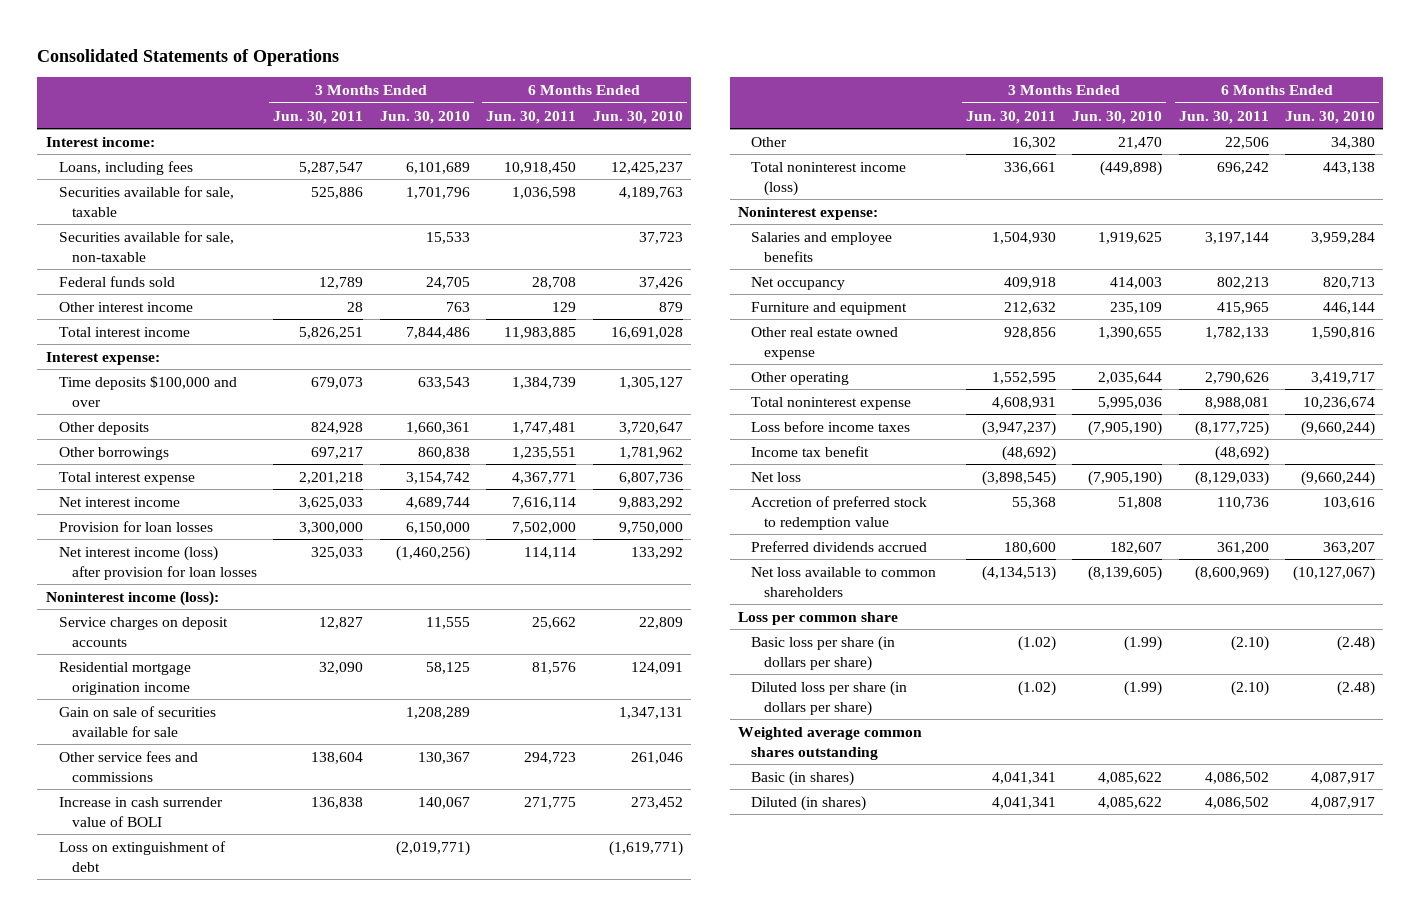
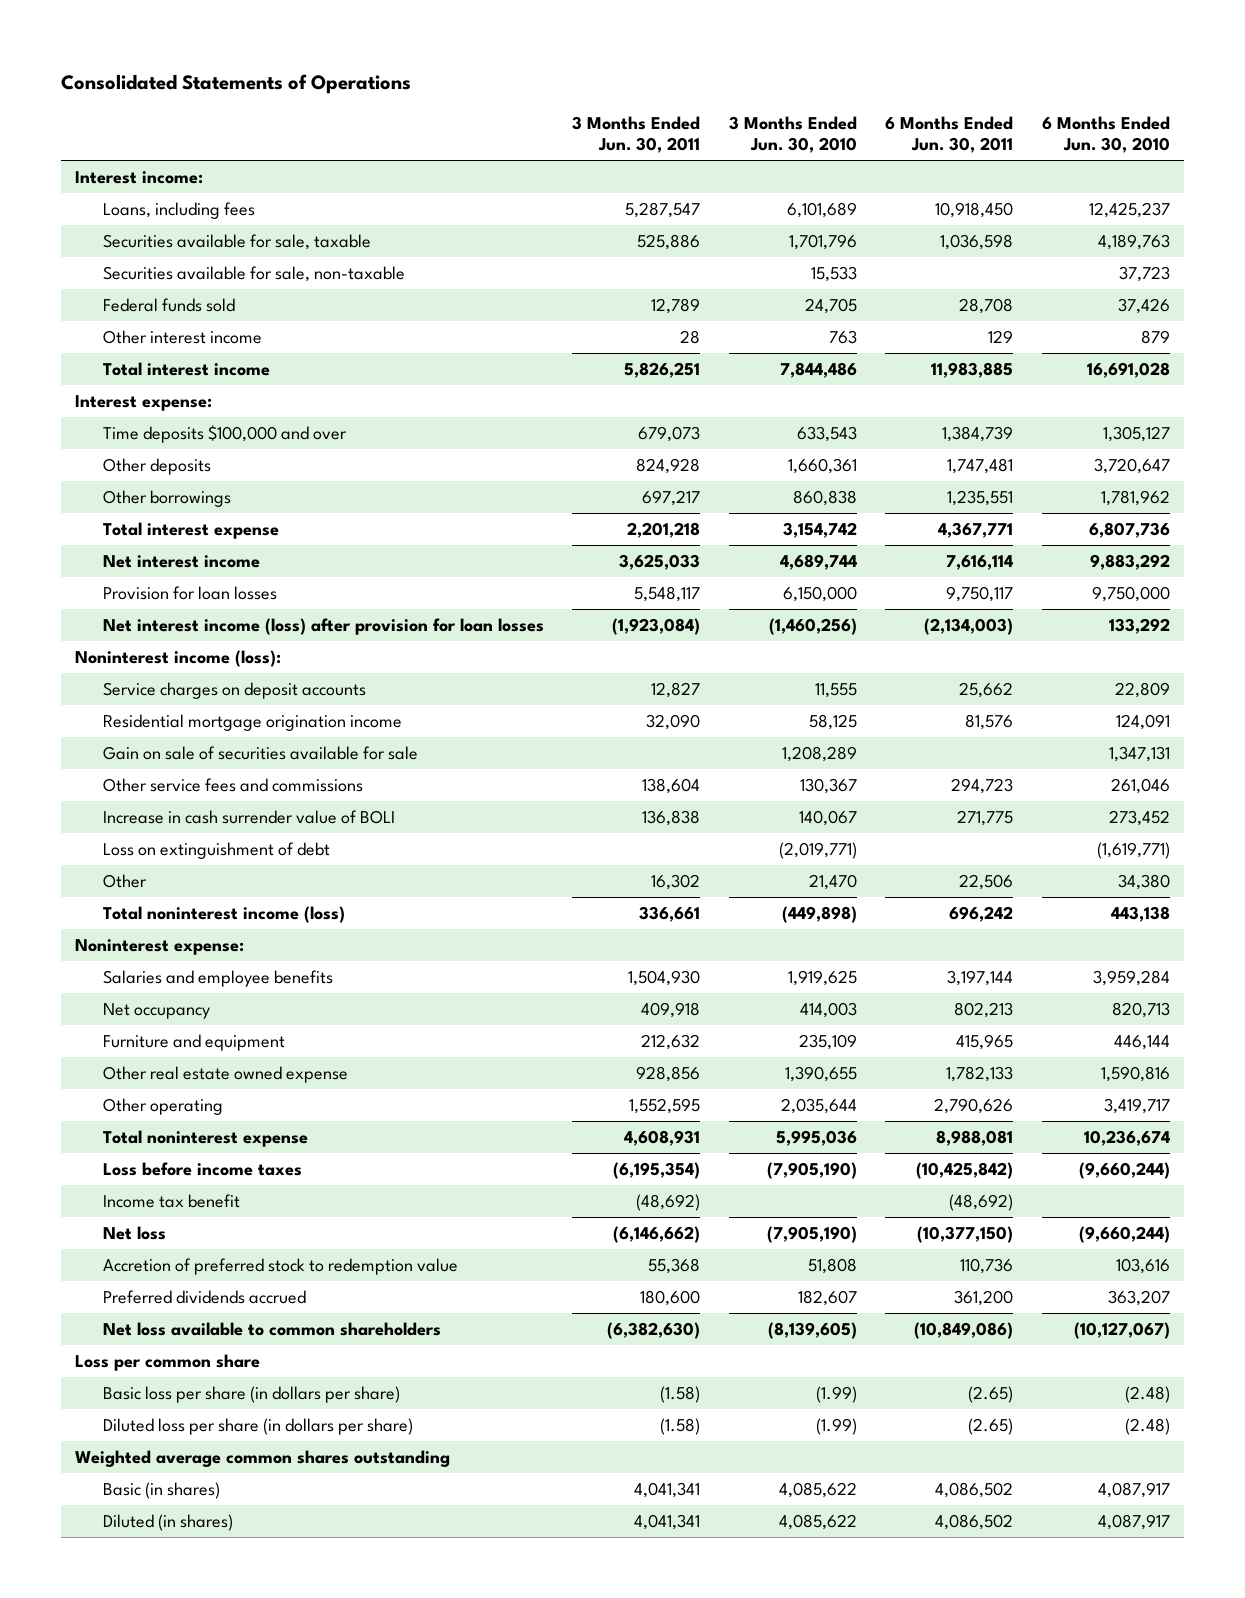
[299,521,364,534] 3,300,000 -> [634,585,701,602] 5,548,117
[512,521,577,534] 7,502,000 -> [946,585,1014,602] 9,750,117
[311,546,364,559] 325,033 -> [612,617,701,635] (1,923,084)
[524,546,577,559] 114,114 -> [924,617,1014,635] (2,134,003)
[981,420,1056,436] (3,947,237) -> [613,1161,701,1179] (6,195,354)
[1194,420,1269,436] (8,177,725) -> [916,1161,1014,1179] (10,425,842)
[981,470,1056,486] (3,898,545) -> [613,1225,701,1243] (6,146,662)
[1194,470,1269,486] (8,129,033) -> [917,1225,1014,1243] (10,377,150)
[981,565,1056,581] (4,134,513) -> [607,1321,701,1339] (6,382,630)
[1194,565,1269,581] (8,600,969) -> [914,1321,1014,1339] (10,849,086)
[1017,635,1056,651] (1.02) -> [660,1385,701,1403] (1.58)
[1230,635,1269,651] (2.10) -> [968,1385,1014,1403] (2.65)
[1017,680,1056,696] (1.02) -> [660,1417,701,1435] (1.58)
[1230,680,1269,696] (2.10) -> [968,1417,1014,1435] (2.65)

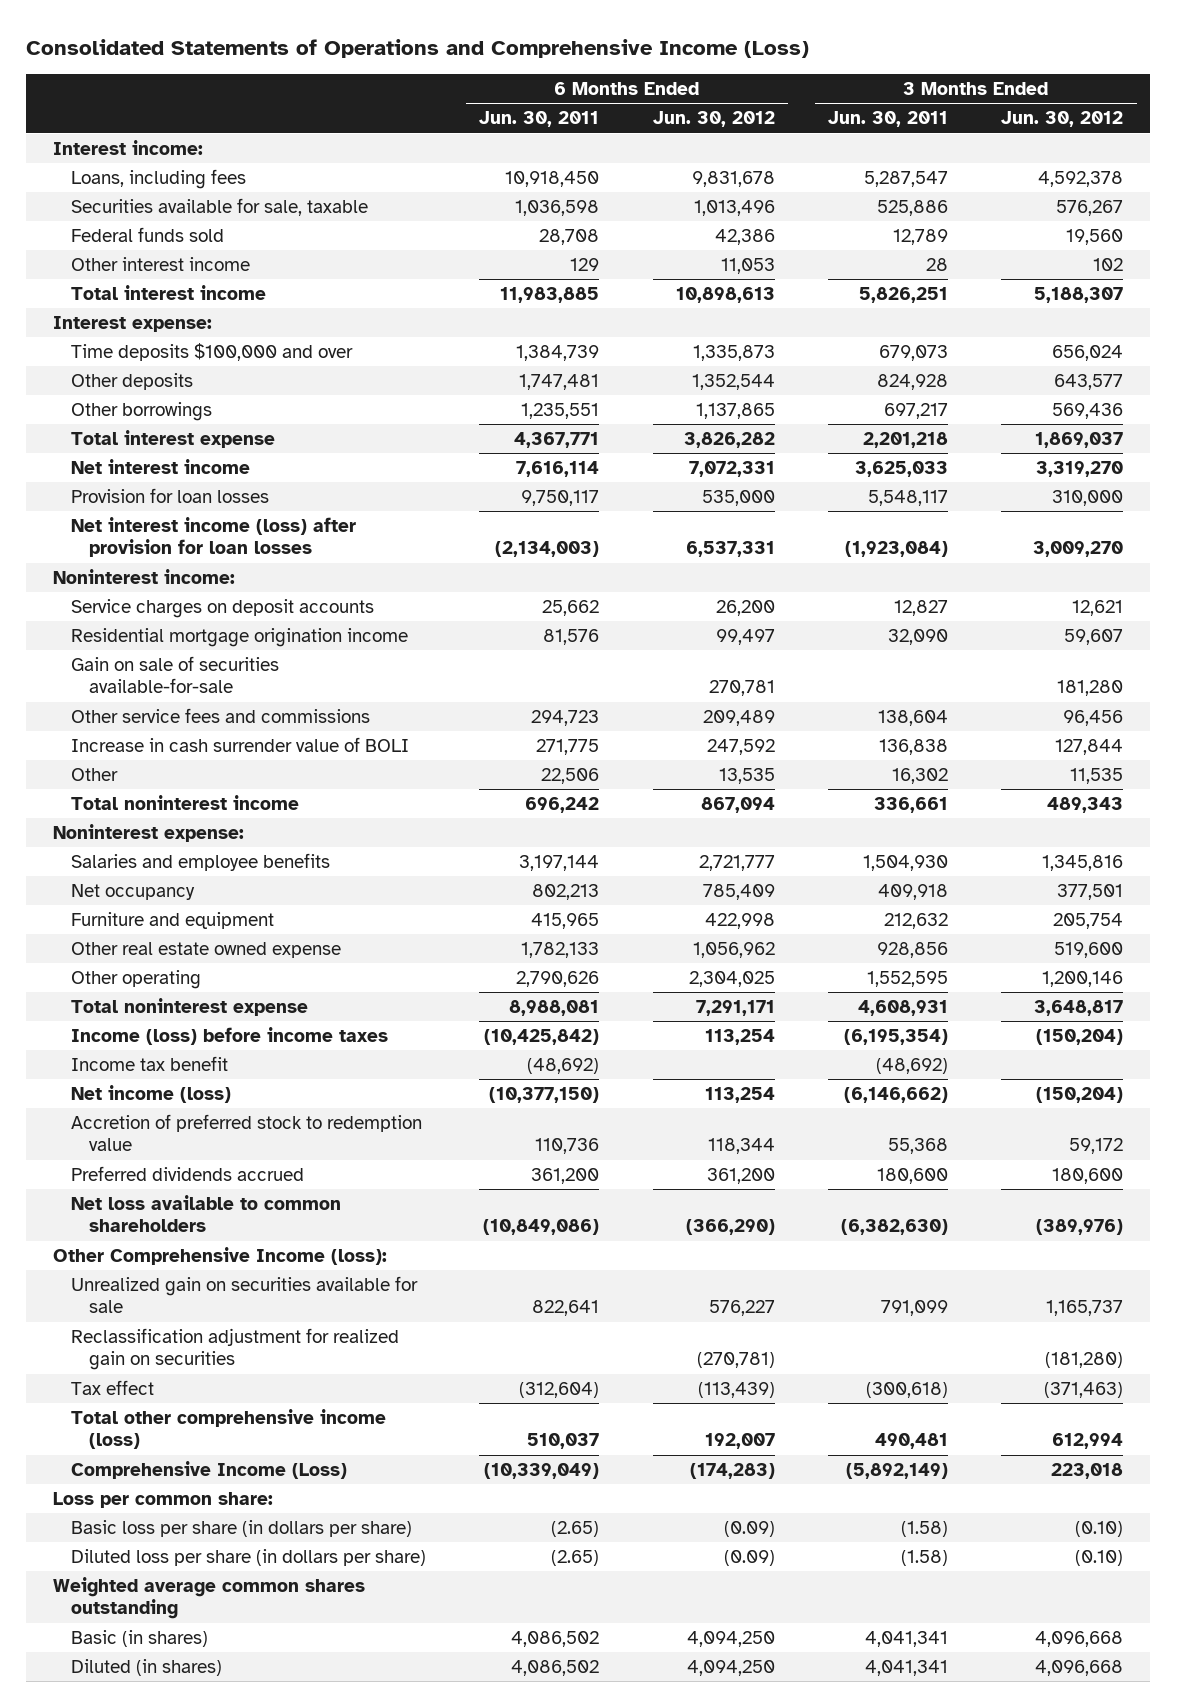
[61,74,412,95] Consolidated Statements of Operations -> [26,39,810,59] Consolidated Statements of Operations and Comprehensive Income (Loss)
[728,115,857,154] 3 Months Ended Jun. 30, 2010 -> none
[1041,115,1170,154] 6 Months Ended Jun. 30, 2010 -> none
none -> [652,111,775,128] Jun. 30, 2012
none -> [1001,111,1124,128] Jun. 30, 2012
[102,265,405,282] Securities available for sale, non-taxable -> none
[75,649,282,667] Noninterest income (loss): -> [53,569,236,585] Noninterest income:
[102,745,418,760] Gain on sale of securities available for sale -> [70,656,279,694] Gain on sale of securities available-for-sale
[102,841,330,859] Loss on extinguishment of debt -> none
[102,905,345,923] Total noninterest income (loss) -> [70,795,299,811] Total noninterest income
[102,1161,302,1176] Loss before income taxes -> [70,1027,388,1046] Income (loss) before income taxes
[102,1225,166,1240] Net loss -> [70,1085,231,1104] Net income (loss)
none -> [53,1247,388,1266] Other Comprehensive Income (loss):
none -> [70,1276,418,1314] Unrealized gain on securities available for sale
none -> [70,1328,399,1371] Reclassification adjustment for realized gain on securities
none -> [70,1380,154,1396] Tax effect
none -> [70,1409,386,1450] Total other comprehensive income (loss)
none -> [70,1461,347,1480] Comprehensive Income (Loss)
[75,1353,261,1371] Loss per common share -> [53,1492,274,1509] Loss per common share:

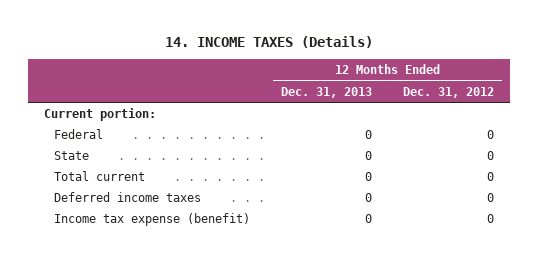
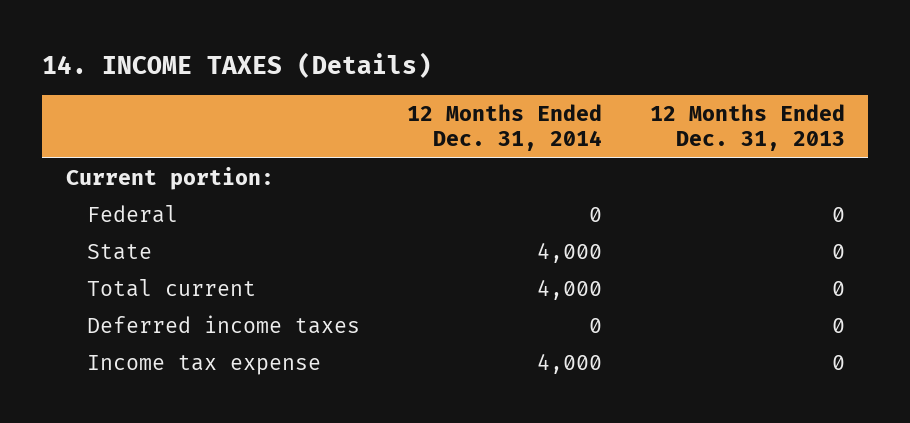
[403,86,495,98] Dec. 31, 2012 -> none
none -> [407,103,603,152] 12 Months Ended Dec. 31, 2014
[53,213,250,227] Income tax expense (benefit) -> [86,354,321,375] Income tax expense

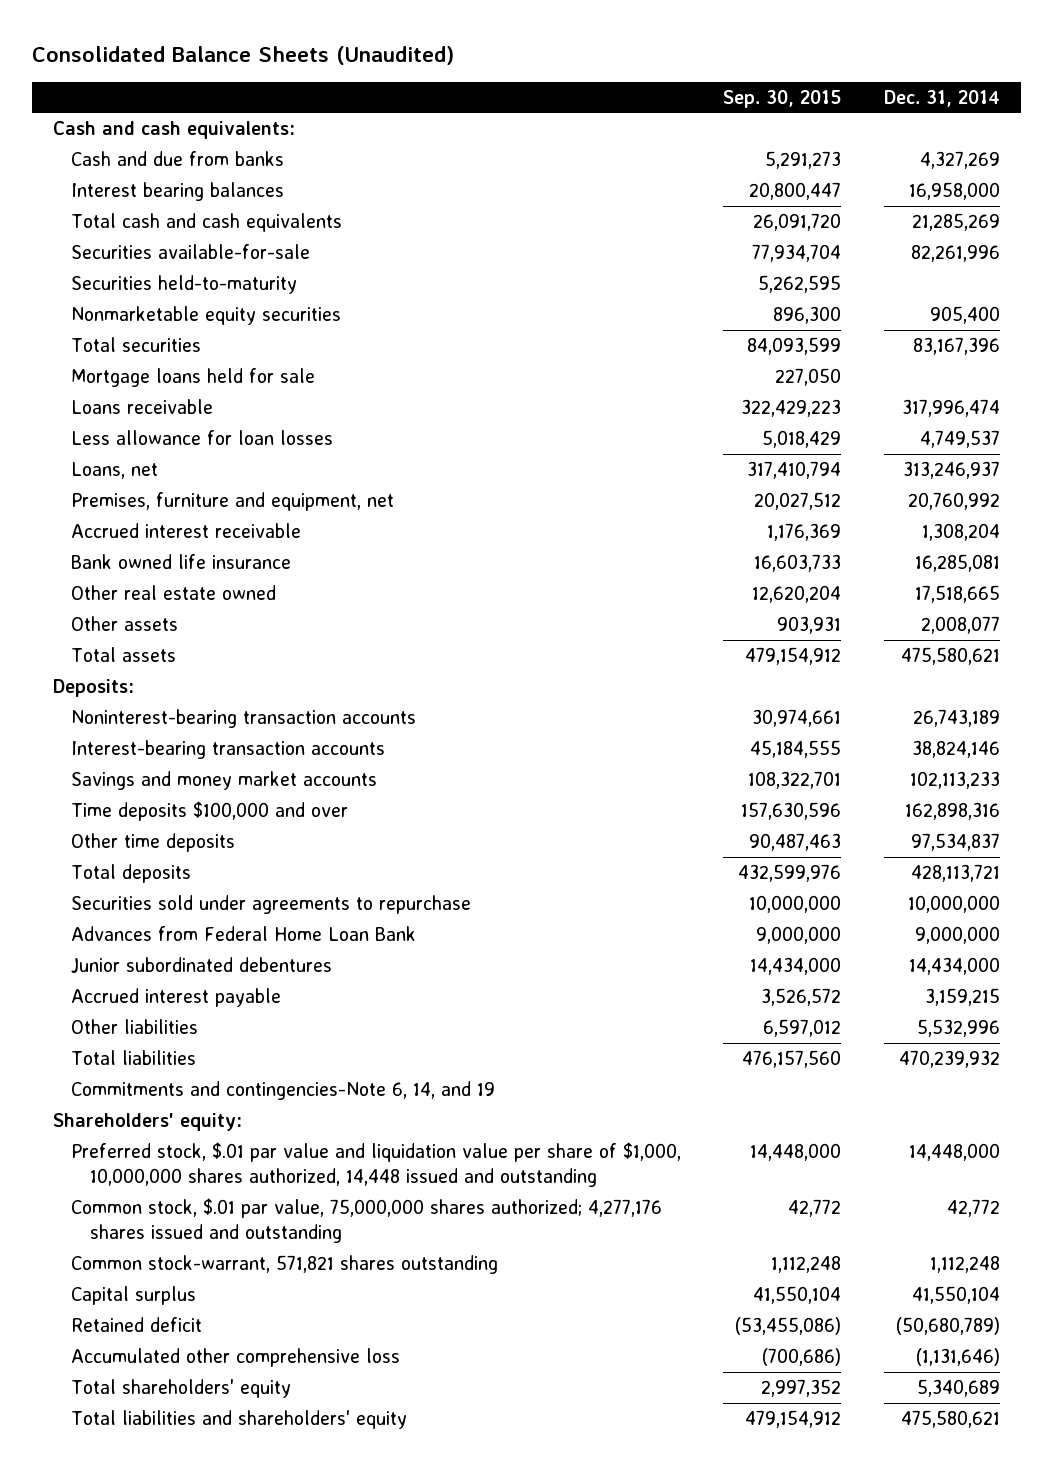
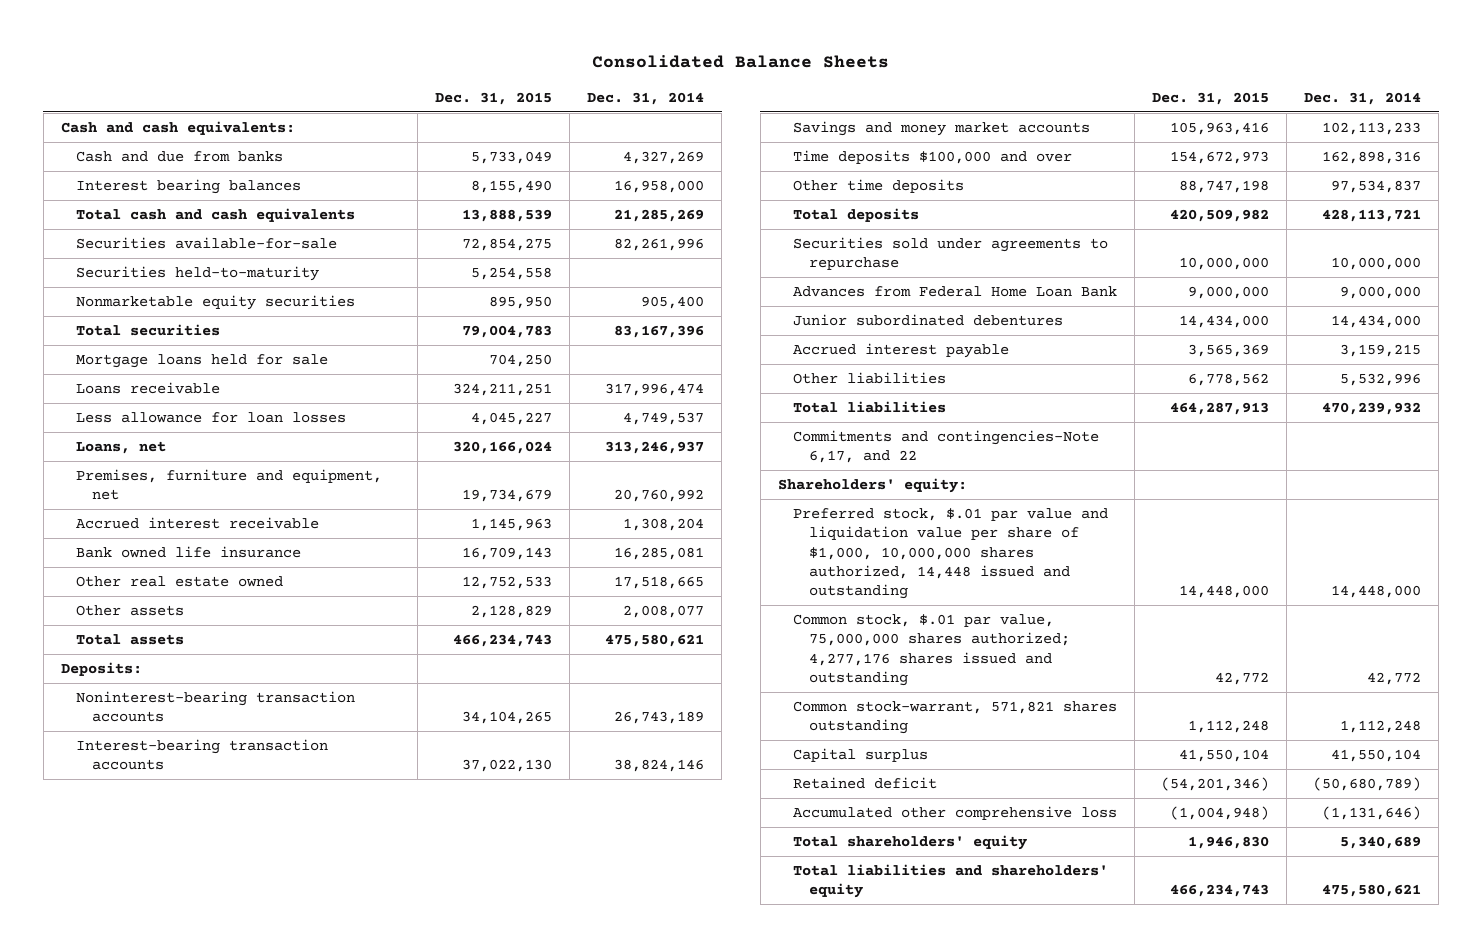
[31,46,454,66] Consolidated Balance Sheets (Unaudited) -> [591,55,889,69] Consolidated Balance Sheets
[723,89,842,108] Sep. 30, 2015 -> none
none -> [435,91,553,105] Dec. 31, 2015
[71,1081,496,1101] Commitments and contingencies-Note 6, 14, and 19 -> [793,430,1100,464] Commitments and contingencies-Note 6,17, and 22

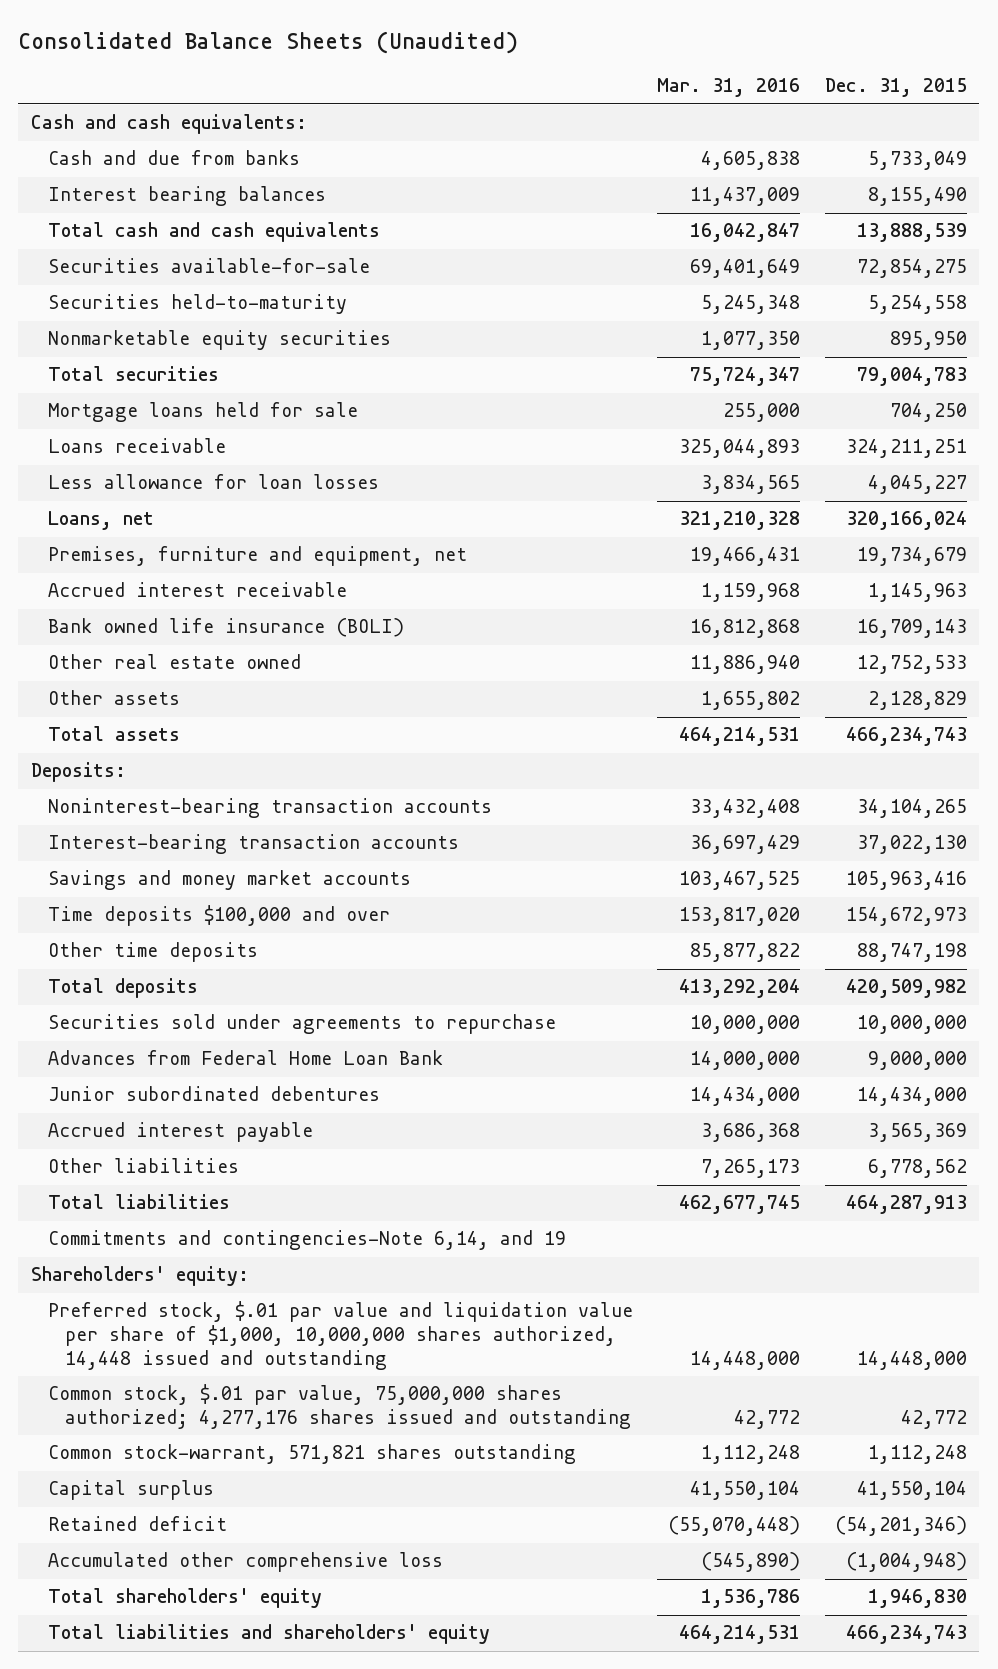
[591,55,889,69] Consolidated Balance Sheets -> [18,30,519,54] Consolidated Balance Sheets (Unaudited)
[587,91,705,105] Dec. 31, 2014 -> none
none -> [657,78,801,98] Mar. 31, 2016
[76,546,302,559] Bank owned life insurance -> [47,618,404,638] Bank owned life insurance (BOLI)
[793,430,1100,464] Commitments and contingencies-Note 6,17, and 22 -> [47,1230,566,1251] Commitments and contingencies-Note 6,14, and 19

